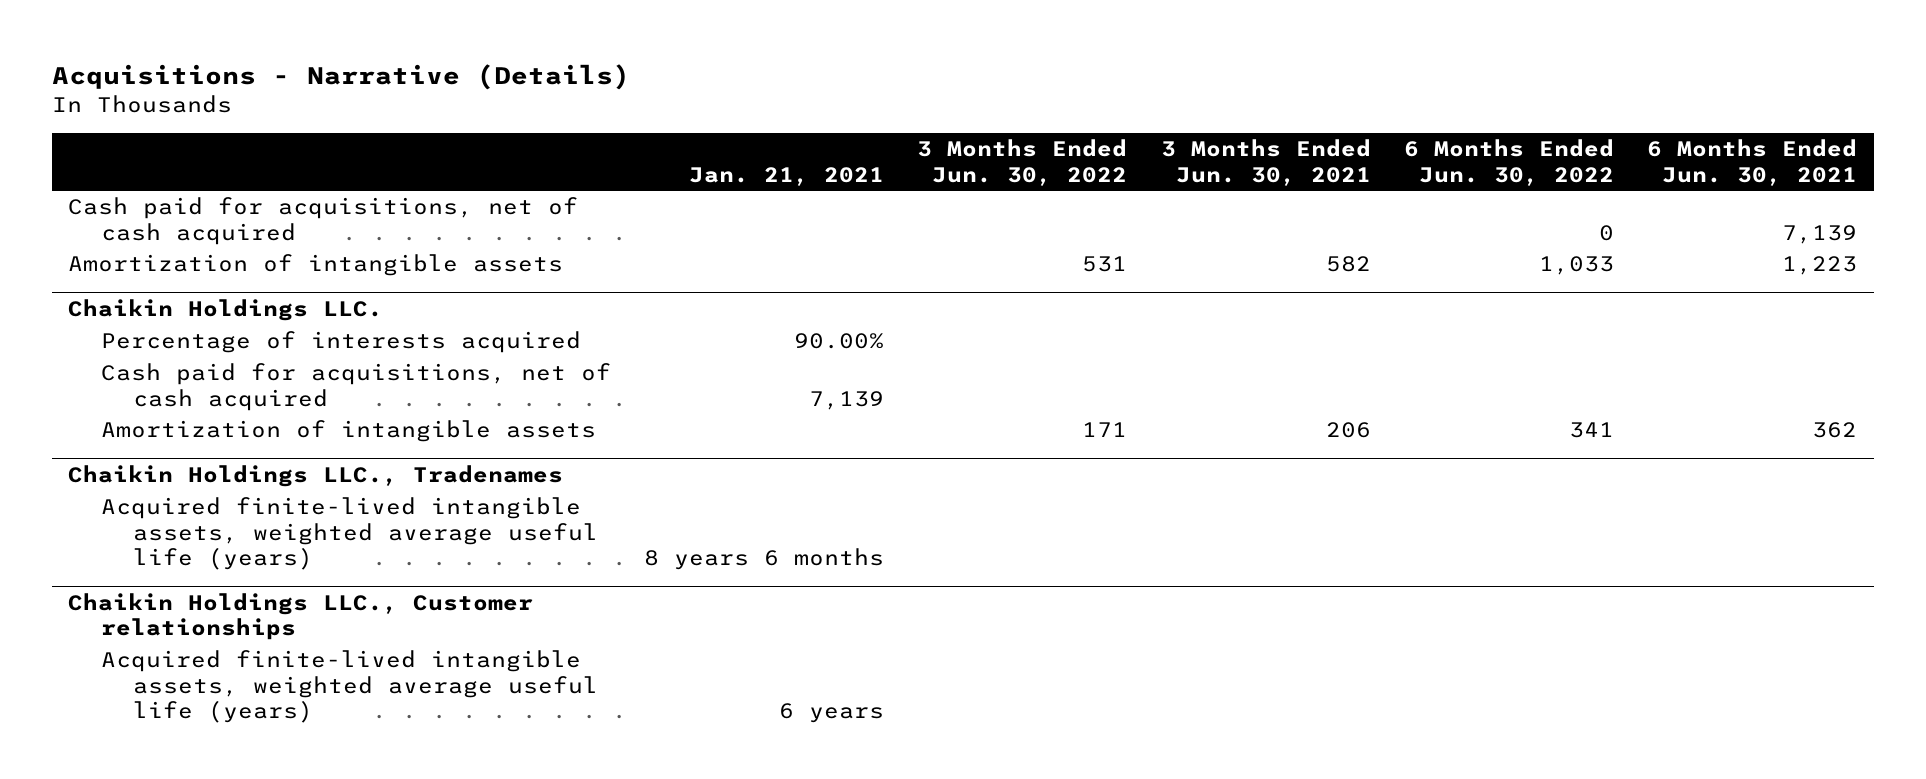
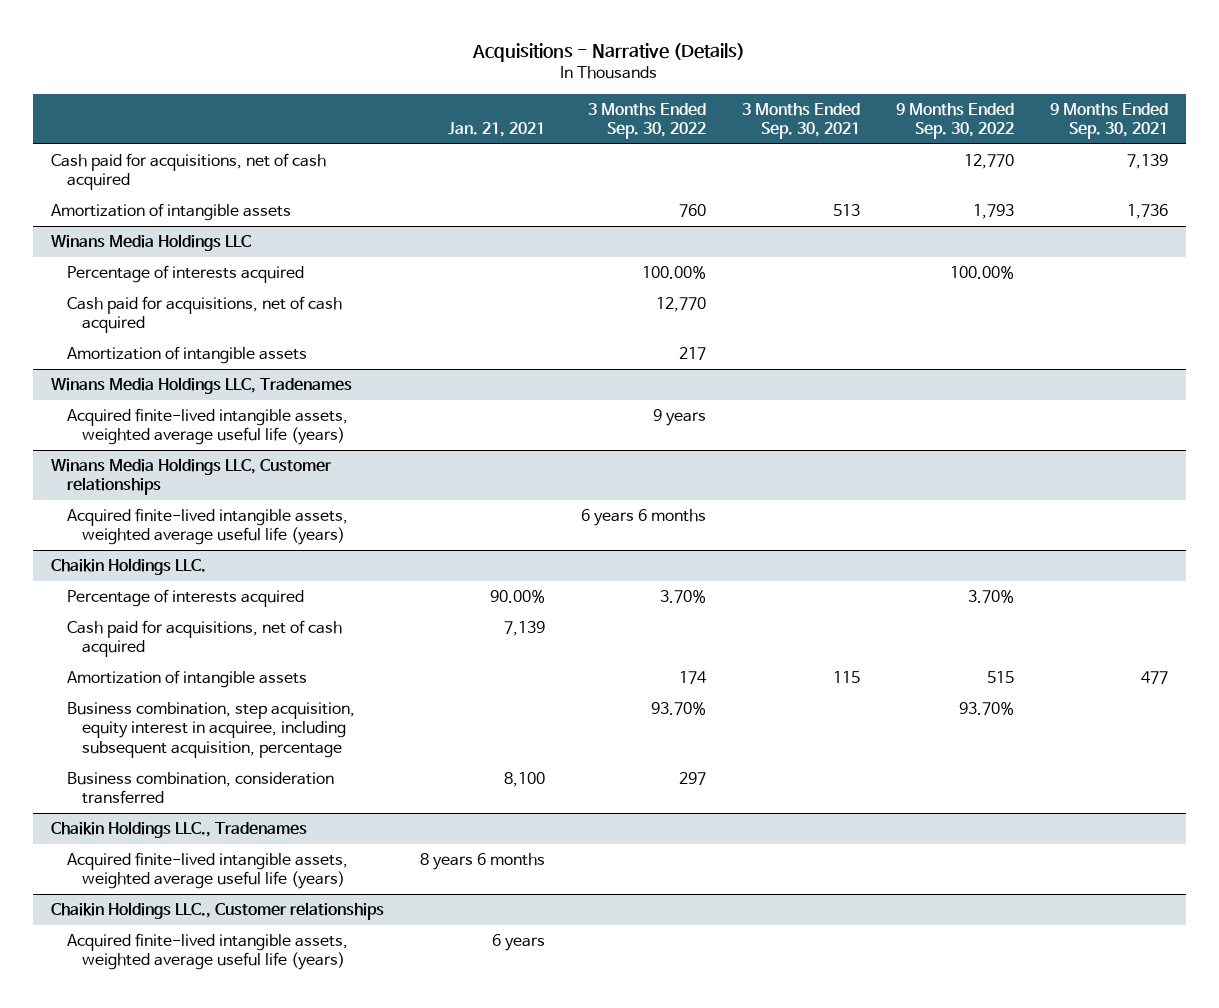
[917,139,1128,186] 3 Months Ended Jun. 30, 2022 -> none
[1160,139,1371,186] 3 Months Ended Jun. 30, 2021 -> none
[1403,139,1614,186] 6 Months Ended Jun. 30, 2022 -> none
[1647,139,1858,186] 6 Months Ended Jun. 30, 2021 -> none
none -> [587,102,706,139] 3 Months Ended Sep. 30, 2022
none -> [741,102,860,139] 3 Months Ended Sep. 30, 2021
none -> [895,102,1014,139] 9 Months Ended Sep. 30, 2022
none -> [1049,102,1168,139] 9 Months Ended Sep. 30, 2021
none -> [50,234,251,252] Winans Media Holdings LLC
none -> [66,265,304,284] Percentage of interests acquired
none -> [66,296,342,334] Cash paid for acquisitions, net of cash acquired
none -> [66,346,307,365] Amortization of intangible assets
none -> [50,377,352,395] Winans Media Holdings LLC, Tradenames
none -> [66,408,348,446] Acquired finite-lived intangible assets, weighted average useful life (years)
none -> [50,458,332,496] Winans Media Holdings LLC, Customer relationships
none -> [66,508,348,546] Acquired finite-lived intangible assets, weighted average useful life (years)
none -> [66,702,355,758] Business combination, step acquisition, equity interest in acquiree, including subsequent acquisition, percentage
none -> [66,772,334,805] Business combination, consideration transferred

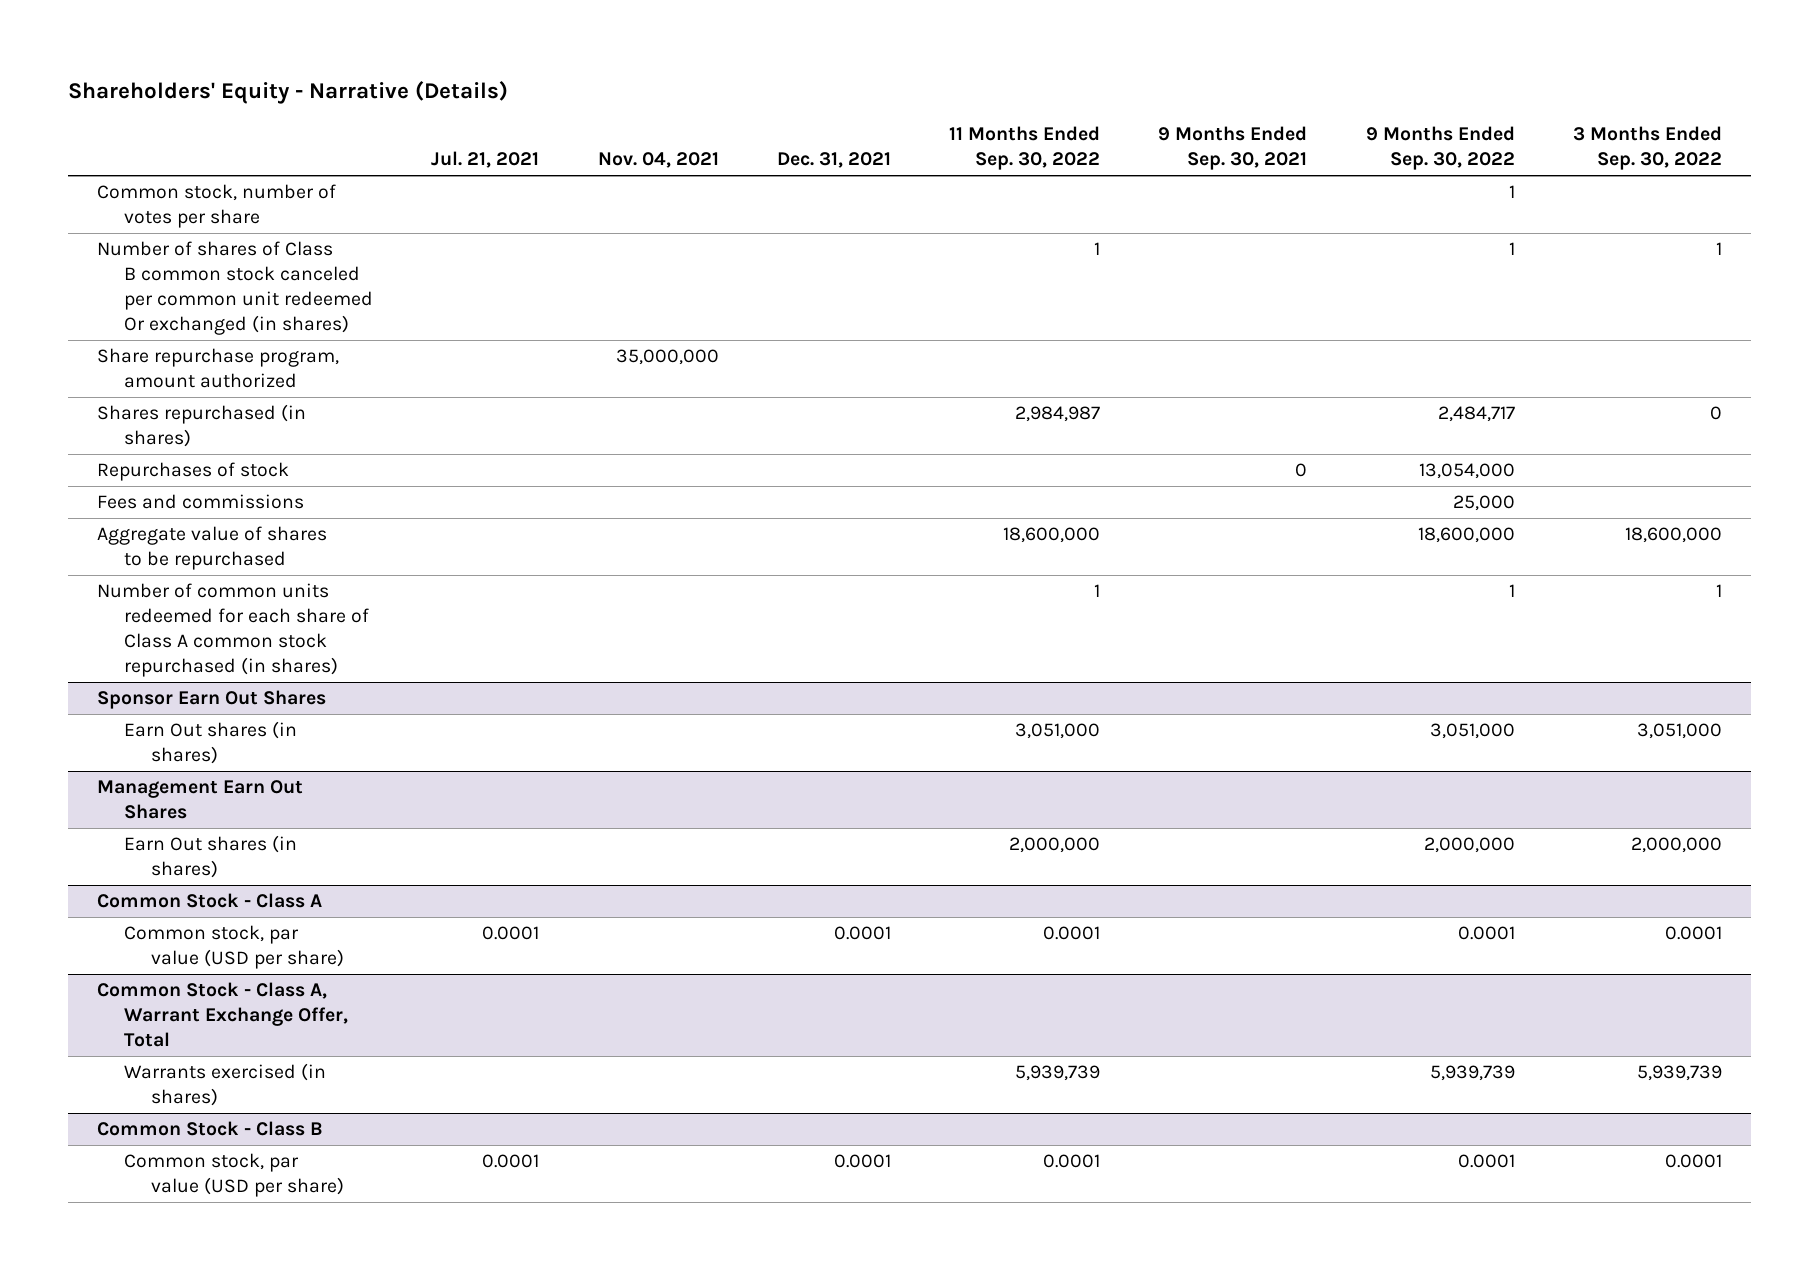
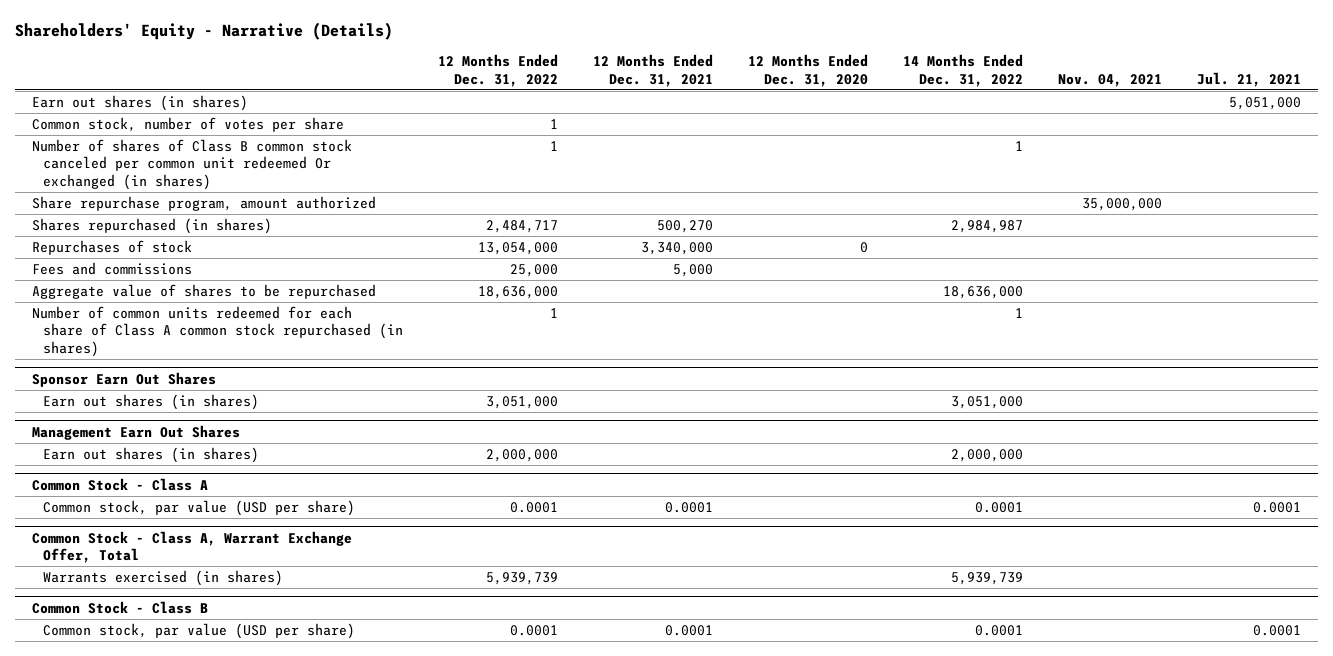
[776,152,891,169] Dec. 31, 2021 -> none
[949,126,1101,171] 11 Months Ended Sep. 30, 2022 -> none
[1158,126,1308,171] 9 Months Ended Sep. 30, 2021 -> none
[1365,126,1515,171] 9 Months Ended Sep. 30, 2022 -> none
[1573,126,1723,171] 3 Months Ended Sep. 30, 2022 -> none
none -> [437,54,558,87] 12 Months Ended Dec. 31, 2022
none -> [592,54,713,87] 12 Months Ended Dec. 31, 2021
none -> [747,54,868,87] 12 Months Ended Dec. 31, 2020
none -> [902,54,1023,87] 14 Months Ended Dec. 31, 2022
none -> [32,94,249,111] Earn out shares (in shares)
[123,721,297,765] Earn Out shares (in shares) -> [42,393,259,410] Earn out shares (in shares)
[123,835,297,879] Earn Out shares (in shares) -> [42,446,259,463] Earn out shares (in shares)

